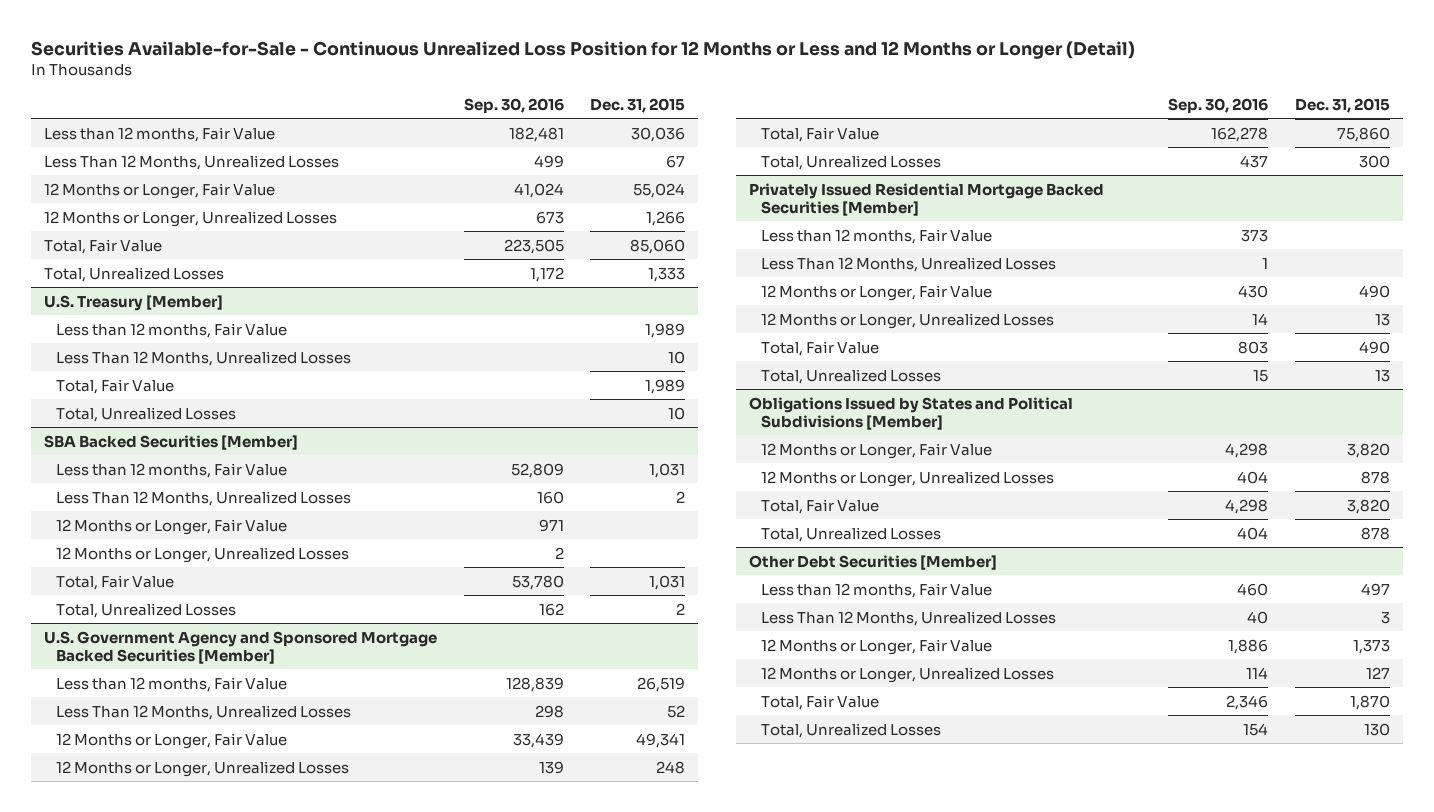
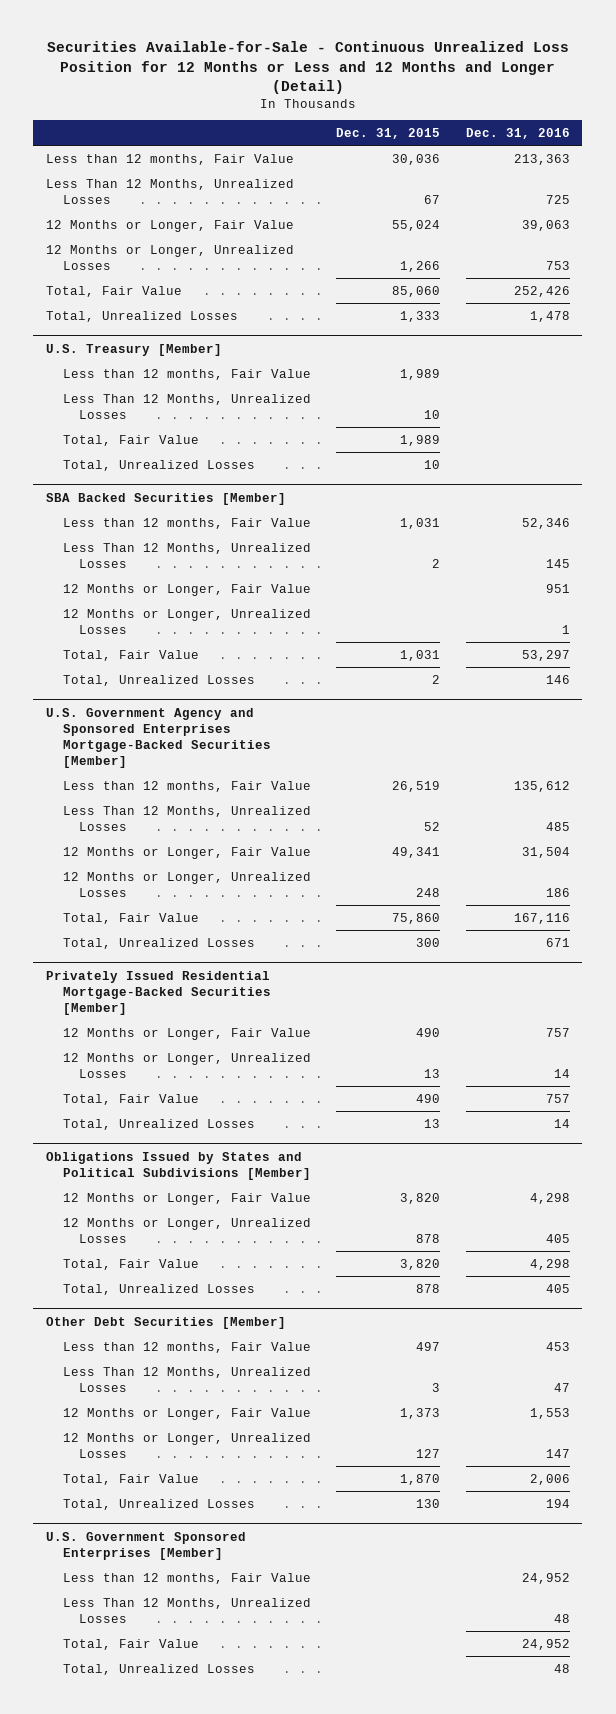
[31,40,1136,59] Securities Available-for-Sale - Continuous Unrealized Loss Position for 12 Months or Less and 12 Months or Longer (Detail) -> [46,41,569,94] Securities Available-for-Sale - Continuous Unrealized Loss Position for 12 Months or Less and 12 Months and Longer (Detail)
[463,97,564,113] Sep. 30, 2016 -> none
none -> [465,127,570,139] Dec. 31, 2016
[44,630,438,664] U.S. Government Agency and Sponsored Mortgage Backed Securities [Member] -> [45,707,271,768] U.S. Government Agency and Sponsored Enterprises Mortgage-Backed Securities [Member]
[760,228,992,244] Less than 12 months, Fair Value -> none
[760,256,1056,272] Less Than 12 Months, Unrealized Losses -> none
[748,182,1104,216] Privately Issued Residential Mortgage Backed Securities [Member] -> [45,970,271,1015] Privately Issued Residential Mortgage-Backed Securities [Member]
none -> [45,1531,246,1560] U.S. Government Sponsored Enterprises [Member]
none -> [62,1572,311,1584] Less than 12 months, Fair Value
none -> [62,1597,311,1623] Less Than 12 Months, Unrealized Losses
none -> [62,1638,199,1650] Total, Fair Value
none -> [62,1663,255,1675] Total, Unrealized Losses

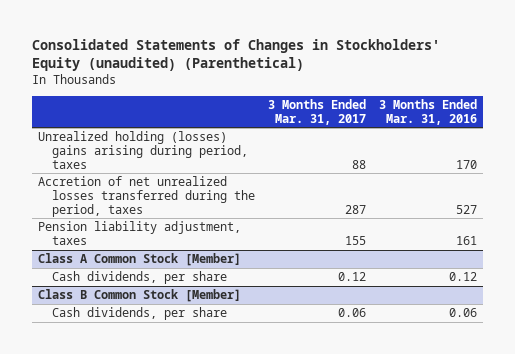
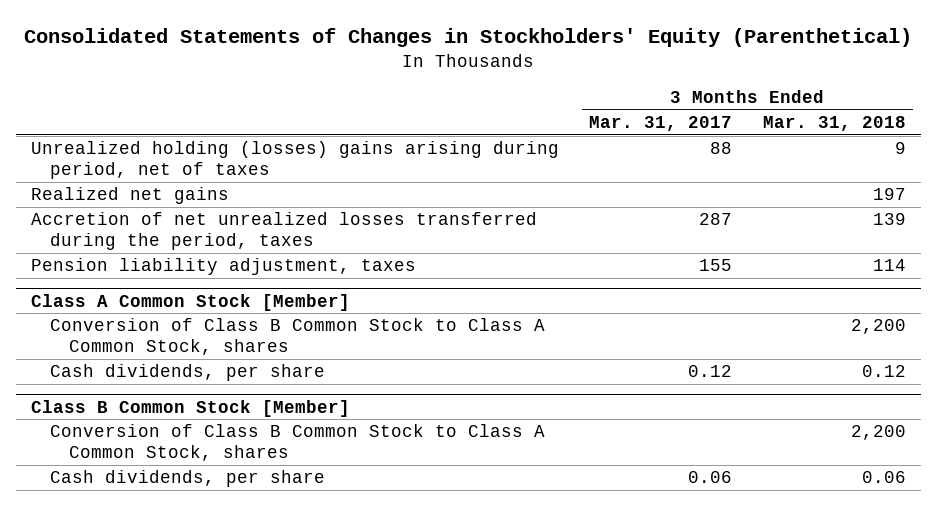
[31,38,440,72] Consolidated Statements of Changes in Stockholders' Equity (unaudited) (Parenthetical) -> [24,28,913,48] Consolidated Statements of Changes in Stockholders' Equity (Parenthetical)
[378,98,477,125] 3 Months Ended Mar. 31, 2016 -> none
none -> [762,115,906,131] Mar. 31, 2018
[38,131,248,169] Unrealized holding (losses) gains arising during period, taxes -> [31,141,560,180] Unrealized holding (losses) gains arising during period, net of taxes
none -> [31,187,230,205] Realized net gains
none -> [49,318,545,356] Conversion of Class B Common Stock to Class A Common Stock, shares
none -> [49,424,545,462] Conversion of Class B Common Stock to Class A Common Stock, shares

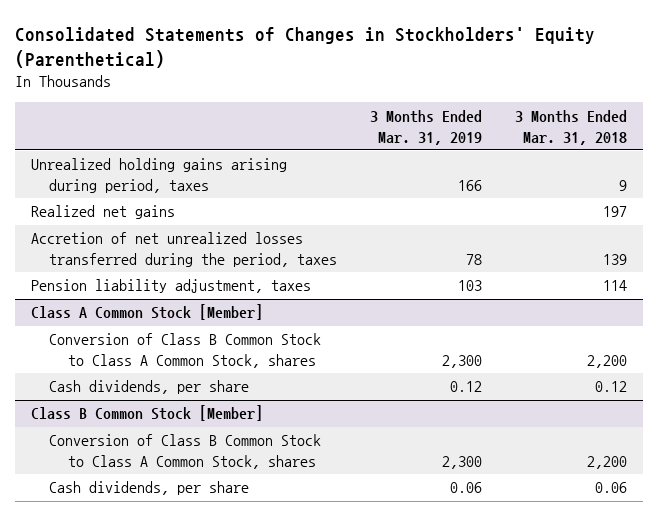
[589,115,733,131] Mar. 31, 2017 -> none
none -> [370,109,483,145] 3 Months Ended Mar. 31, 2019
[31,141,560,180] Unrealized holding (losses) gains arising during period, net of taxes -> [31,158,288,194] Unrealized holding gains arising during period, taxes

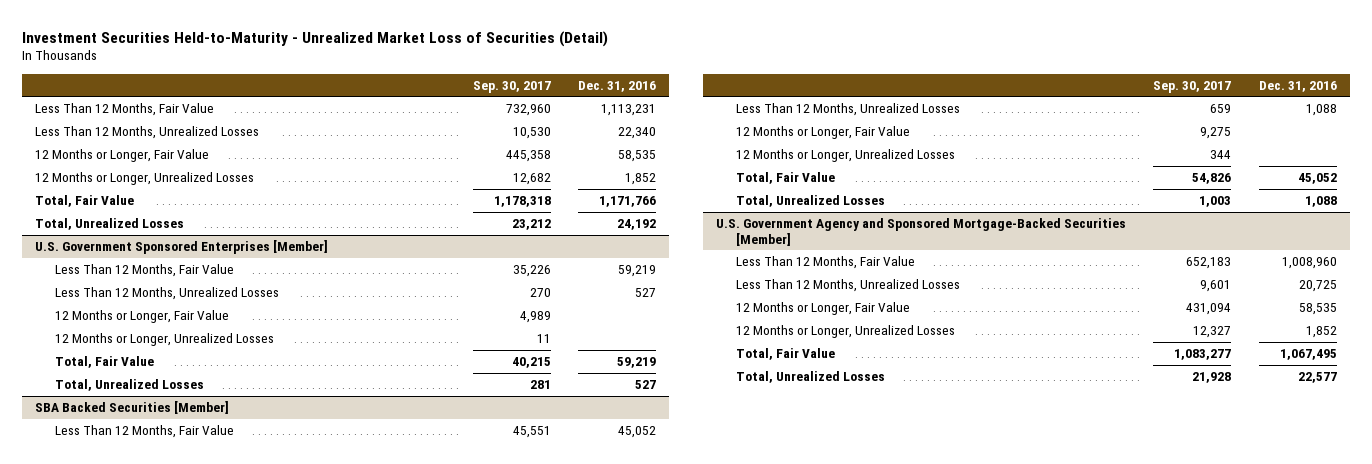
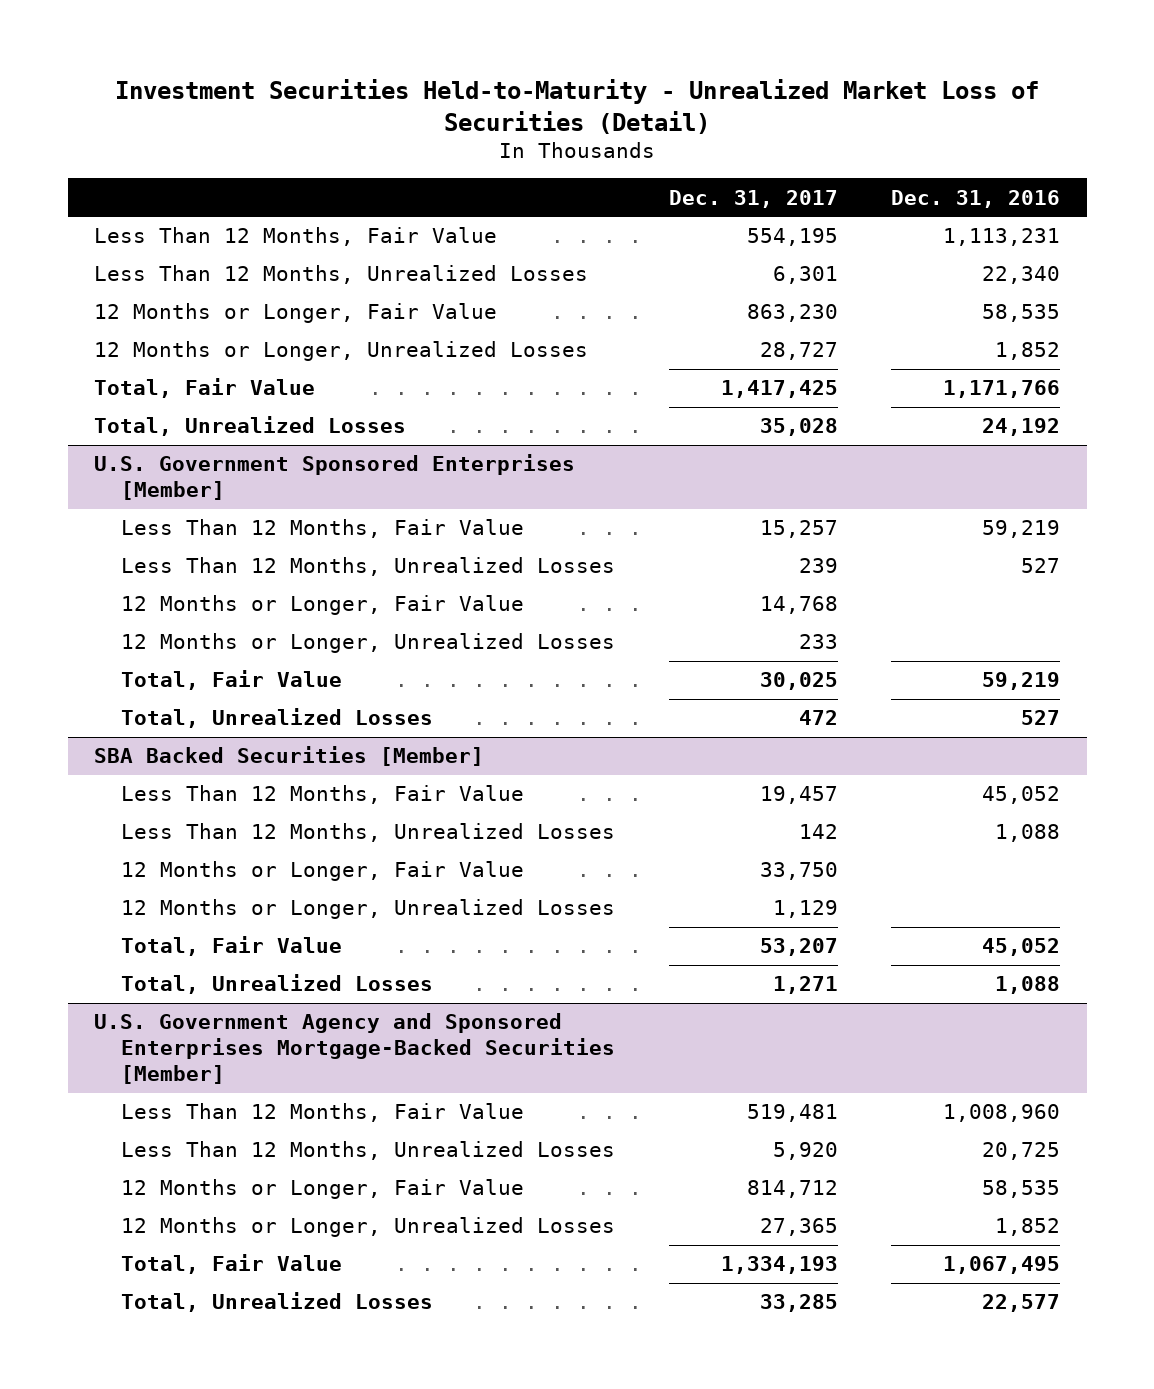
[472,80,551,93] Sep. 30, 2017 -> none
none -> [668,189,838,208] Dec. 31, 2017
[716,218,1127,246] U.S. Government Agency and Sponsored Mortgage-Backed Securities [Member] -> [94,1013,616,1085] U.S. Government Agency and Sponsored Enterprises Mortgage-Backed Securities [Member]

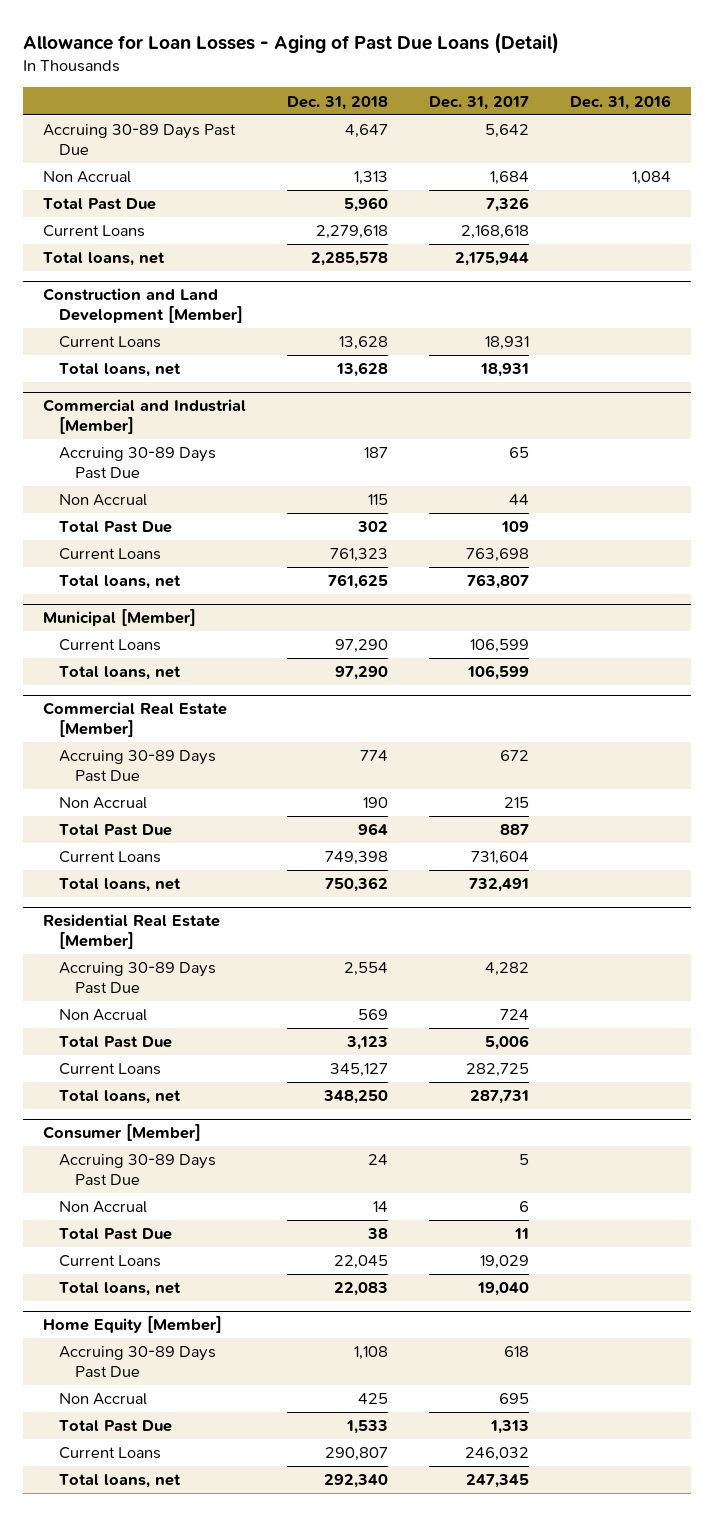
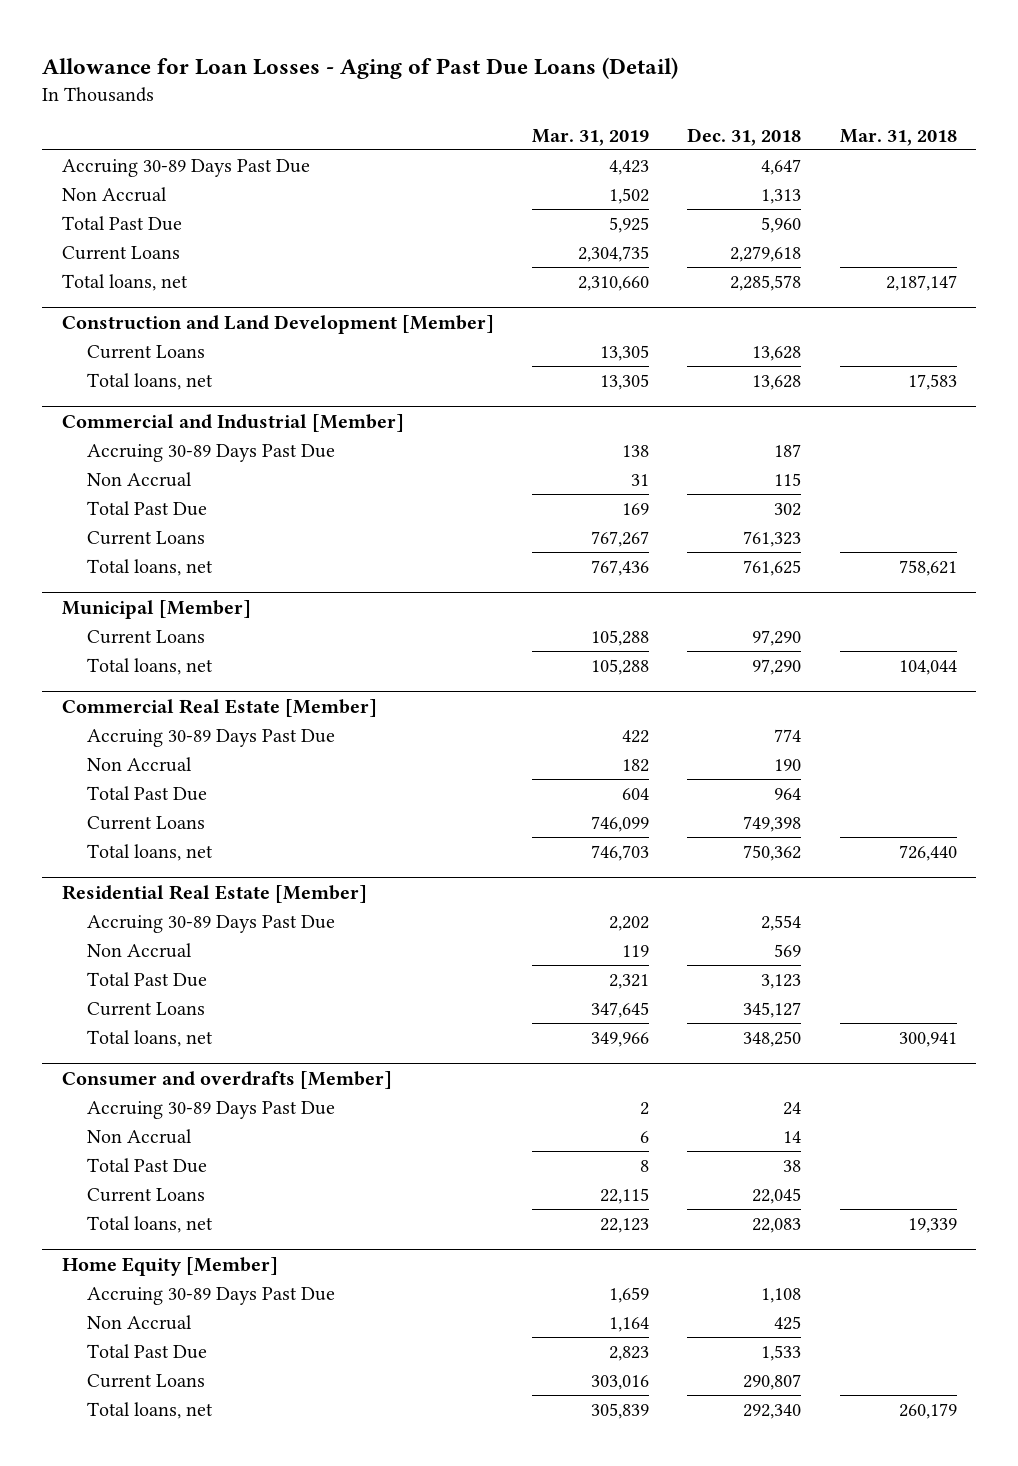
[428,95,529,110] Dec. 31, 2017 -> none
[569,94,671,110] Dec. 31, 2016 -> none
none -> [531,128,649,146] Mar. 31, 2019
none -> [839,128,957,146] Mar. 31, 2018
[43,1124,202,1142] Consumer [Member] -> [61,1070,392,1089] Consumer and overdrafts [Member]

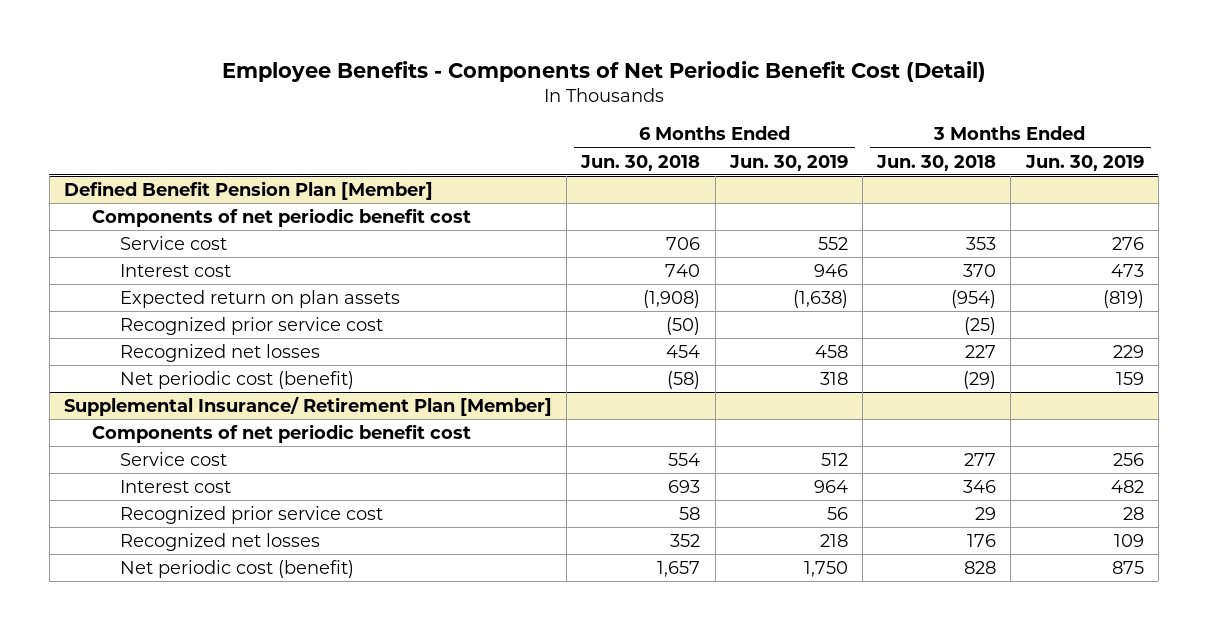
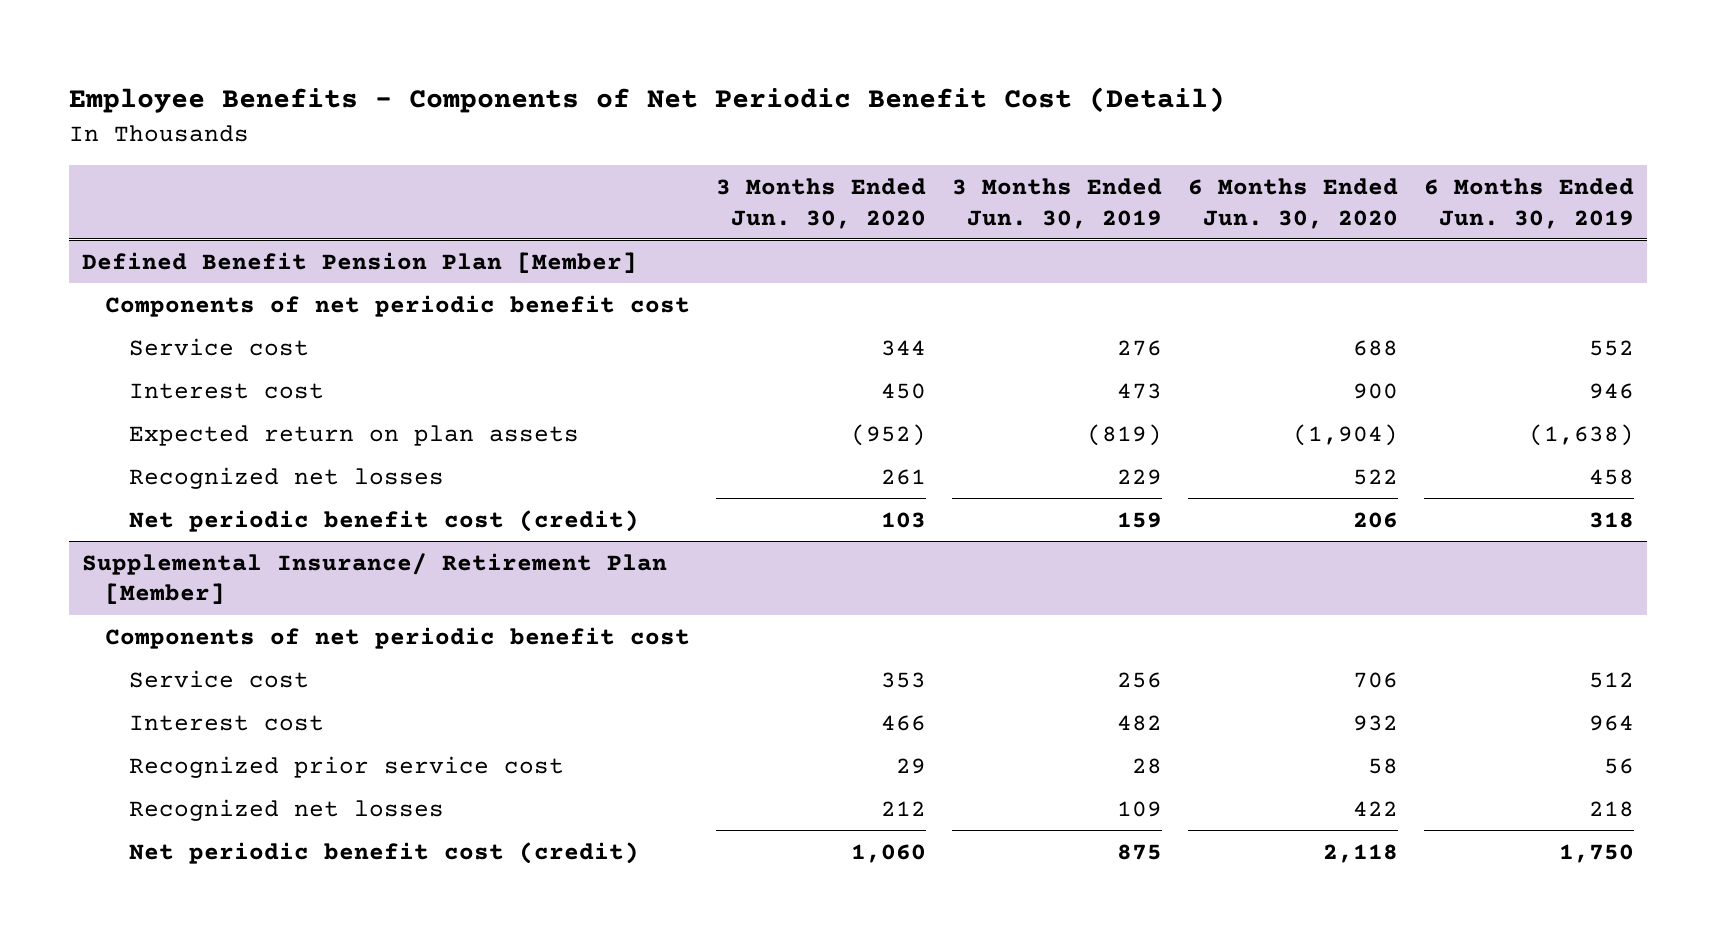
[580,154,701,171] Jun. 30, 2018 -> none
[876,154,997,171] Jun. 30, 2018 -> none
none -> [716,178,927,229] 3 Months Ended Jun. 30, 2020
none -> [1187,178,1398,229] 6 Months Ended Jun. 30, 2020
[119,317,383,336] Recognized prior service cost -> none
[119,371,354,390] Net periodic cost (benefit) -> [128,509,639,532] Net periodic benefit cost (credit)
[119,560,354,579] Net periodic cost (benefit) -> [128,841,639,864] Net periodic benefit cost (credit)

